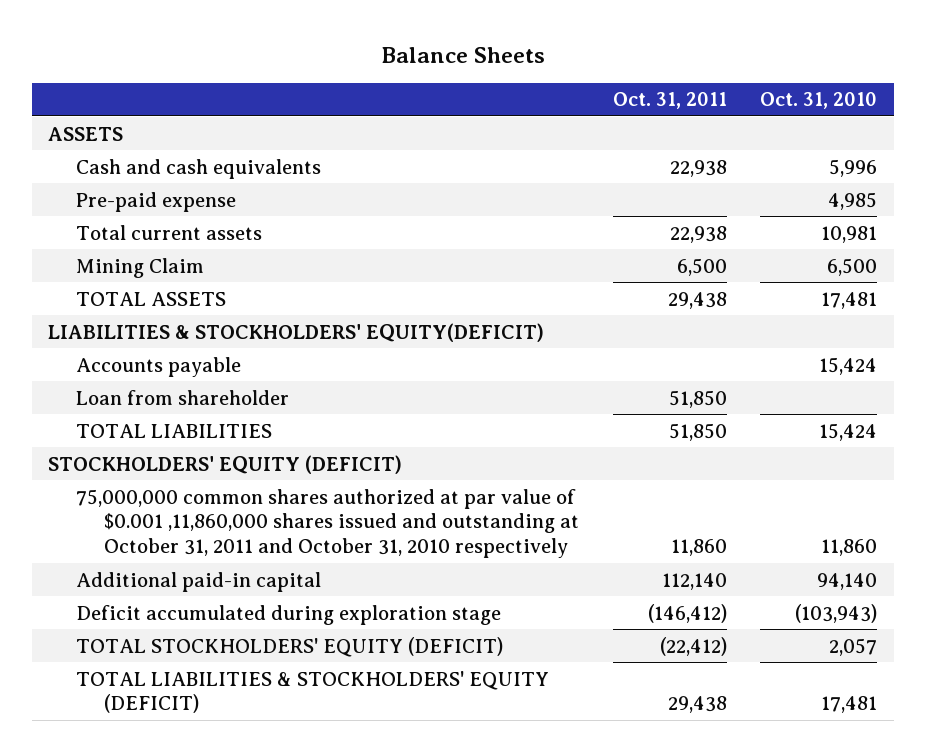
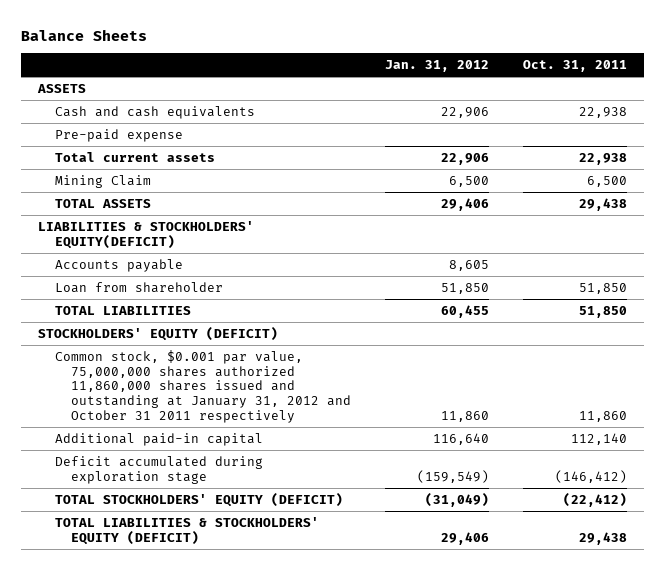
[760,92,878,110] Oct. 31, 2010 -> none
none -> [385,60,490,73] Jan. 31, 2012
[76,488,579,558] 75,000,000 common shares authorized at par value of $0.001 ,11,860,000 shares issued and outstanding at October 31, 2011 and October 31, 2010 respectively -> [54,349,352,423] Common stock, $0.001 par value, 75,000,000 shares authorized 11,860,000 shares issued and outstanding at January 31, 2012 and October 31 2011 respectively

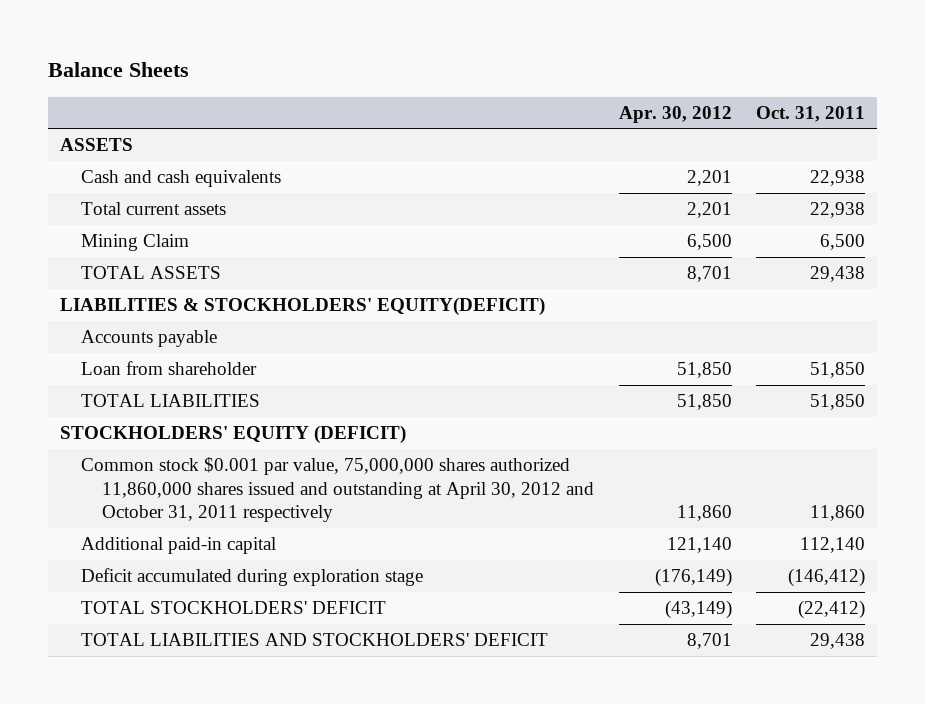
[385,60,490,73] Jan. 31, 2012 -> none
none -> [618,105,732,123] Apr. 30, 2012
[54,128,183,142] Pre-paid expense -> none
[54,349,352,423] Common stock, $0.001 par value, 75,000,000 shares authorized 11,860,000 shares issued and outstanding at January 31, 2012 and October 31 2011 respectively -> [81,457,595,523] Common stock $0.001 par value, 75,000,000 shares authorized 11,860,000 shares issued and outstanding at April 30, 2012 and October 31, 2011 respectively
[54,492,343,507] TOTAL STOCKHOLDERS' EQUITY (DEFICIT) -> [81,601,387,615] TOTAL STOCKHOLDERS' DEFICIT
[54,516,319,545] TOTAL LIABILITIES & STOCKHOLDERS' EQUITY (DEFICIT) -> [81,633,549,647] TOTAL LIABILITIES AND STOCKHOLDERS' DEFICIT

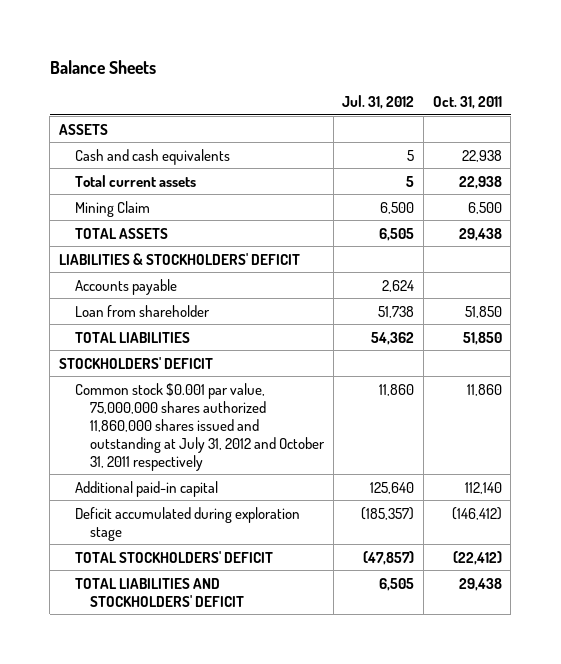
[618,105,732,123] Apr. 30, 2012 -> none
none -> [342,95,415,110] Jul. 31, 2012
[59,297,545,317] LIABILITIES & STOCKHOLDERS' EQUITY(DEFICIT) -> [59,252,301,265] LIABILITIES & STOCKHOLDERS' DEFICIT
[59,425,406,445] STOCKHOLDERS' EQUITY (DEFICIT) -> [59,356,214,369] STOCKHOLDERS' DEFICIT
[81,457,595,523] Common stock $0.001 par value, 75,000,000 shares authorized 11,860,000 shares issued and outstanding at April 30, 2012 and October 31, 2011 respectively -> [74,382,326,471] Common stock $0.001 par value, 75,000,000 shares authorized 11,860,000 shares issued and outstanding at July 31, 2012 and October 31, 2011 respectively

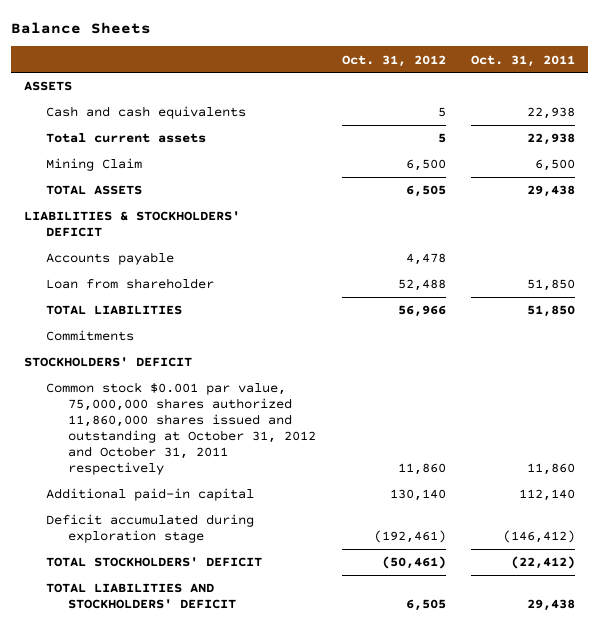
[342,95,415,110] Jul. 31, 2012 -> none
none -> [341,54,446,67] Oct. 31, 2012
none -> [46,330,135,342] Commitments
[74,382,326,471] Common stock $0.001 par value, 75,000,000 shares authorized 11,860,000 shares issued and outstanding at July 31, 2012 and October 31, 2011 respectively -> [46,382,317,476] Common stock $0.001 par value, 75,000,000 shares authorized 11,860,000 shares issued and outstanding at October 31, 2012 and October 31, 2011 respectively

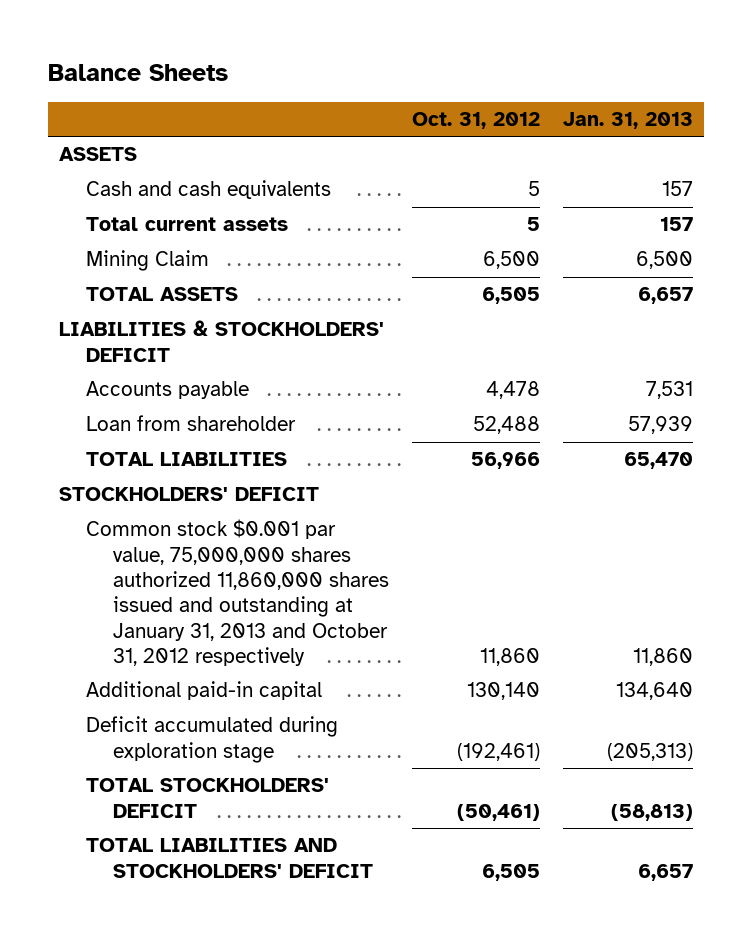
[471,54,576,67] Oct. 31, 2011 -> none
none -> [562,112,693,130] Jan. 31, 2013
[46,330,135,342] Commitments -> none
[46,382,317,476] Common stock $0.001 par value, 75,000,000 shares authorized 11,860,000 shares issued and outstanding at October 31, 2012 and October 31, 2011 respectively -> [86,519,390,667] Common stock $0.001 par value, 75,000,000 shares authorized 11,860,000 shares issued and outstanding at January 31, 2013 and October 31, 2012 respectively

